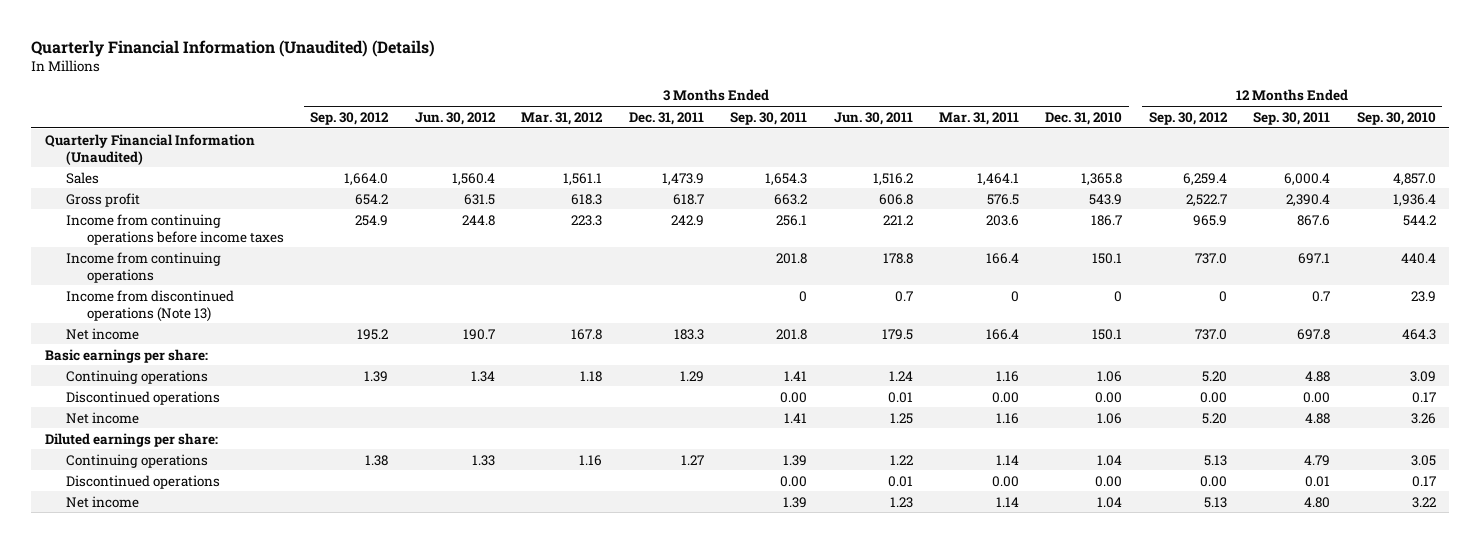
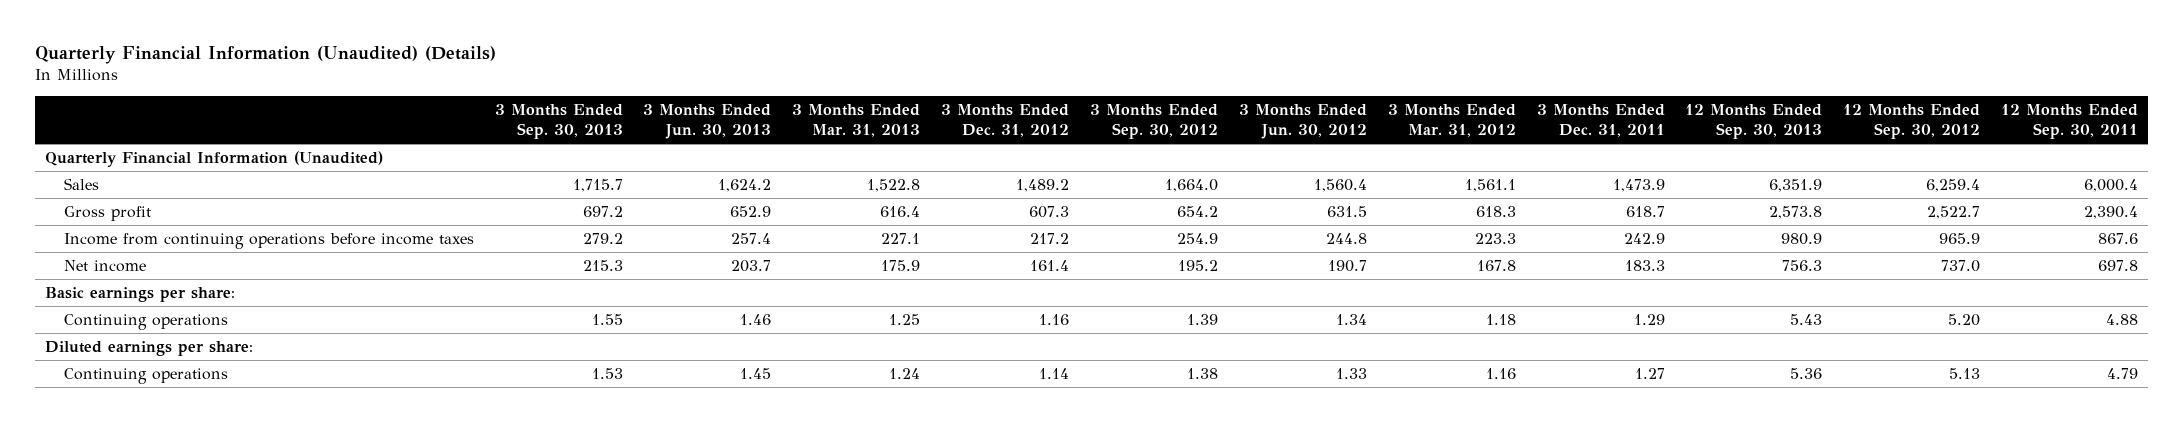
[730,111,808,125] Sep. 30, 2011 -> none
[833,111,913,125] Jun. 30, 2011 -> none
[938,111,1019,125] Mar. 31, 2011 -> none
[1045,111,1123,125] Dec. 31, 2010 -> none
[1356,111,1436,125] Sep. 30, 2010 -> none
none -> [494,103,623,140] 3 Months Ended Sep. 30, 2013
none -> [643,103,772,140] 3 Months Ended Jun. 30, 2013
none -> [792,103,921,138] 3 Months Ended Mar. 31, 2013
none -> [941,103,1070,138] 3 Months Ended Dec. 31, 2012
none -> [1685,103,1823,140] 12 Months Ended Sep. 30, 2013
[65,251,221,283] Income from continuing operations -> none
[65,289,234,322] Income from discontinued operations (Note 13) -> none
[65,390,220,405] Discontinued operations -> none
[65,411,139,424] Net income -> none
[65,474,220,489] Discontinued operations -> none
[65,495,139,508] Net income -> none

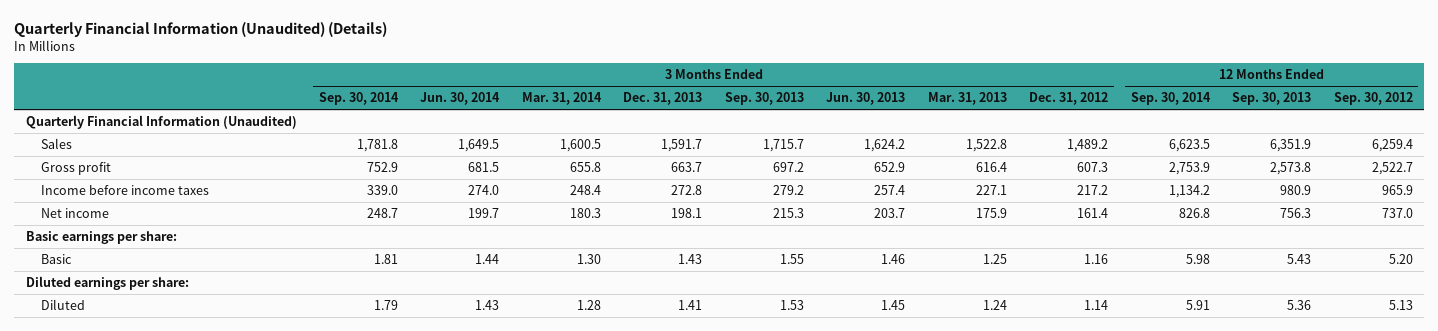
[1089,103,1218,140] 3 Months Ended Sep. 30, 2012 -> none
[1238,103,1367,140] 3 Months Ended Jun. 30, 2012 -> none
[1387,103,1516,138] 3 Months Ended Mar. 31, 2012 -> none
[1536,103,1665,138] 3 Months Ended Dec. 31, 2011 -> none
[2001,103,2139,140] 12 Months Ended Sep. 30, 2011 -> none
none -> [318,92,399,106] Sep. 30, 2014
none -> [420,92,501,106] Jun. 30, 2014
none -> [521,92,602,106] Mar. 31, 2014
none -> [623,92,703,106] Dec. 31, 2013
none -> [1130,92,1211,106] Sep. 30, 2014
[63,232,474,249] Income from continuing operations before income taxes -> [41,185,210,196] Income before income taxes
[63,313,228,330] Continuing operations -> [41,254,73,265] Basic
[63,367,228,384] Continuing operations -> [41,299,86,311] Diluted

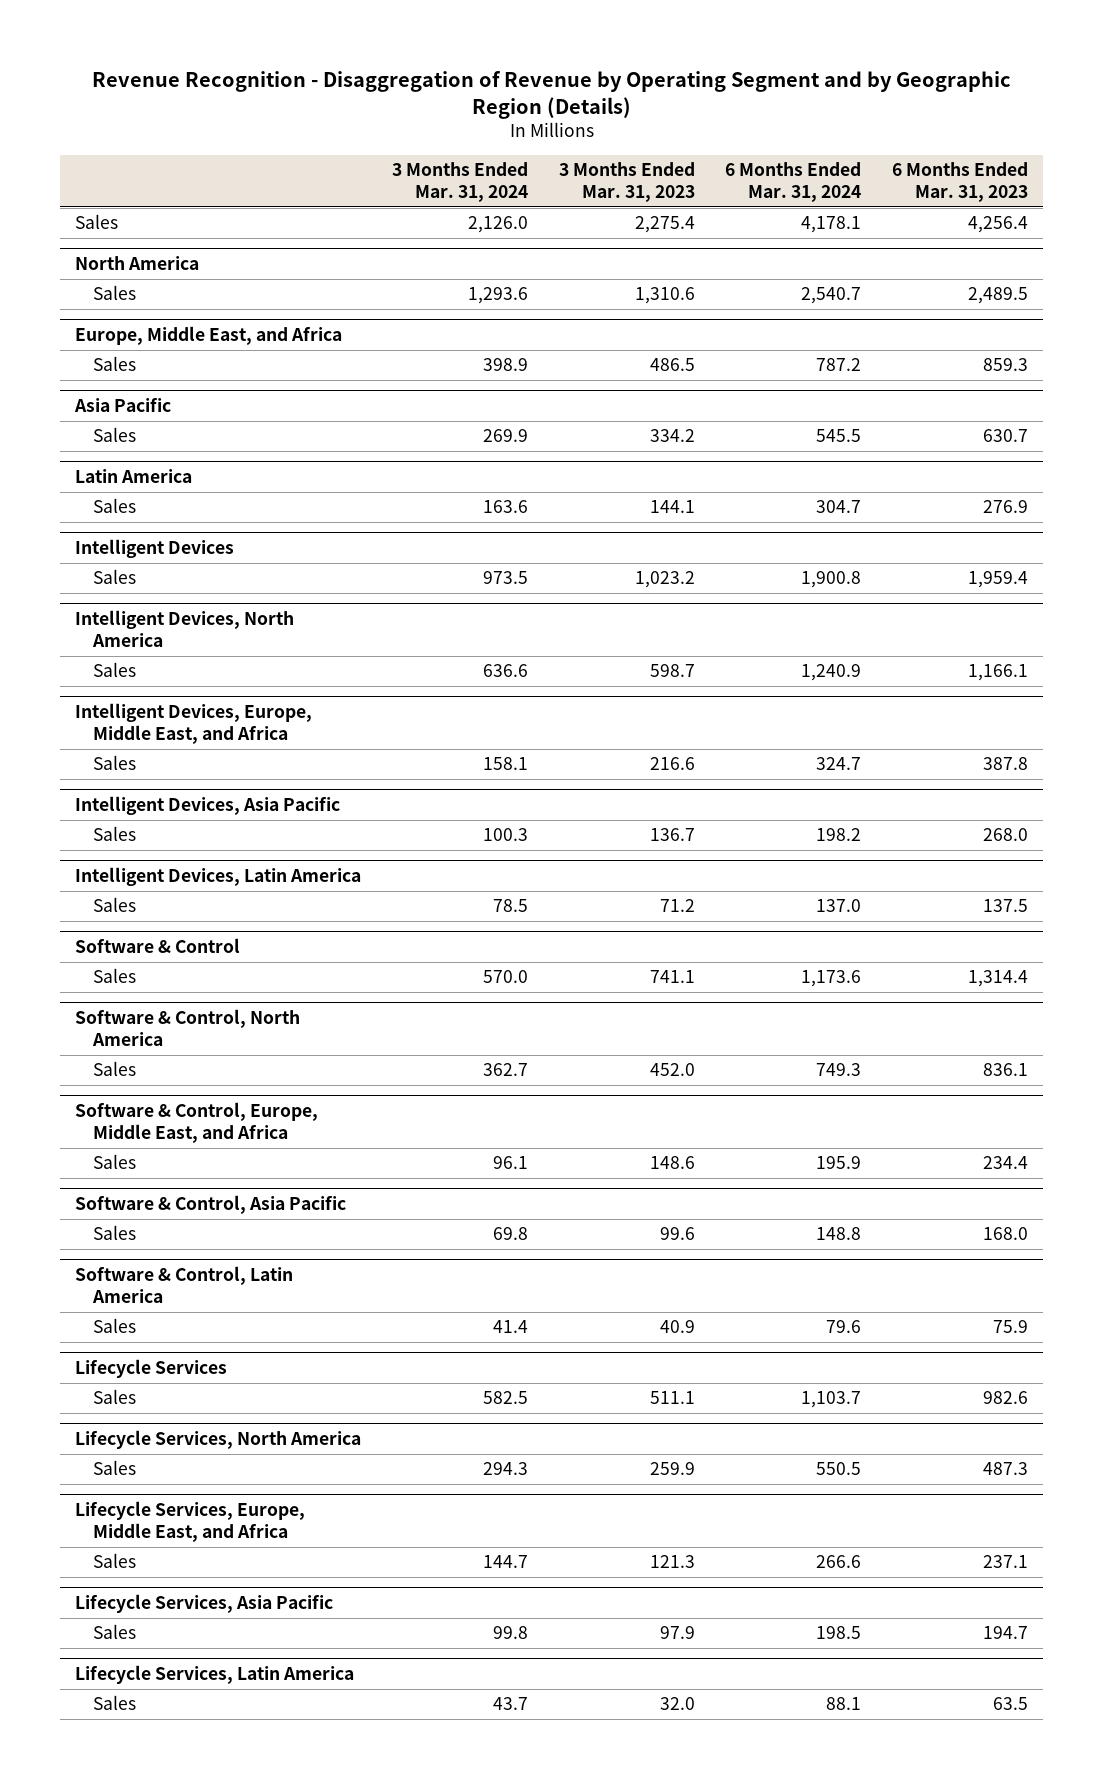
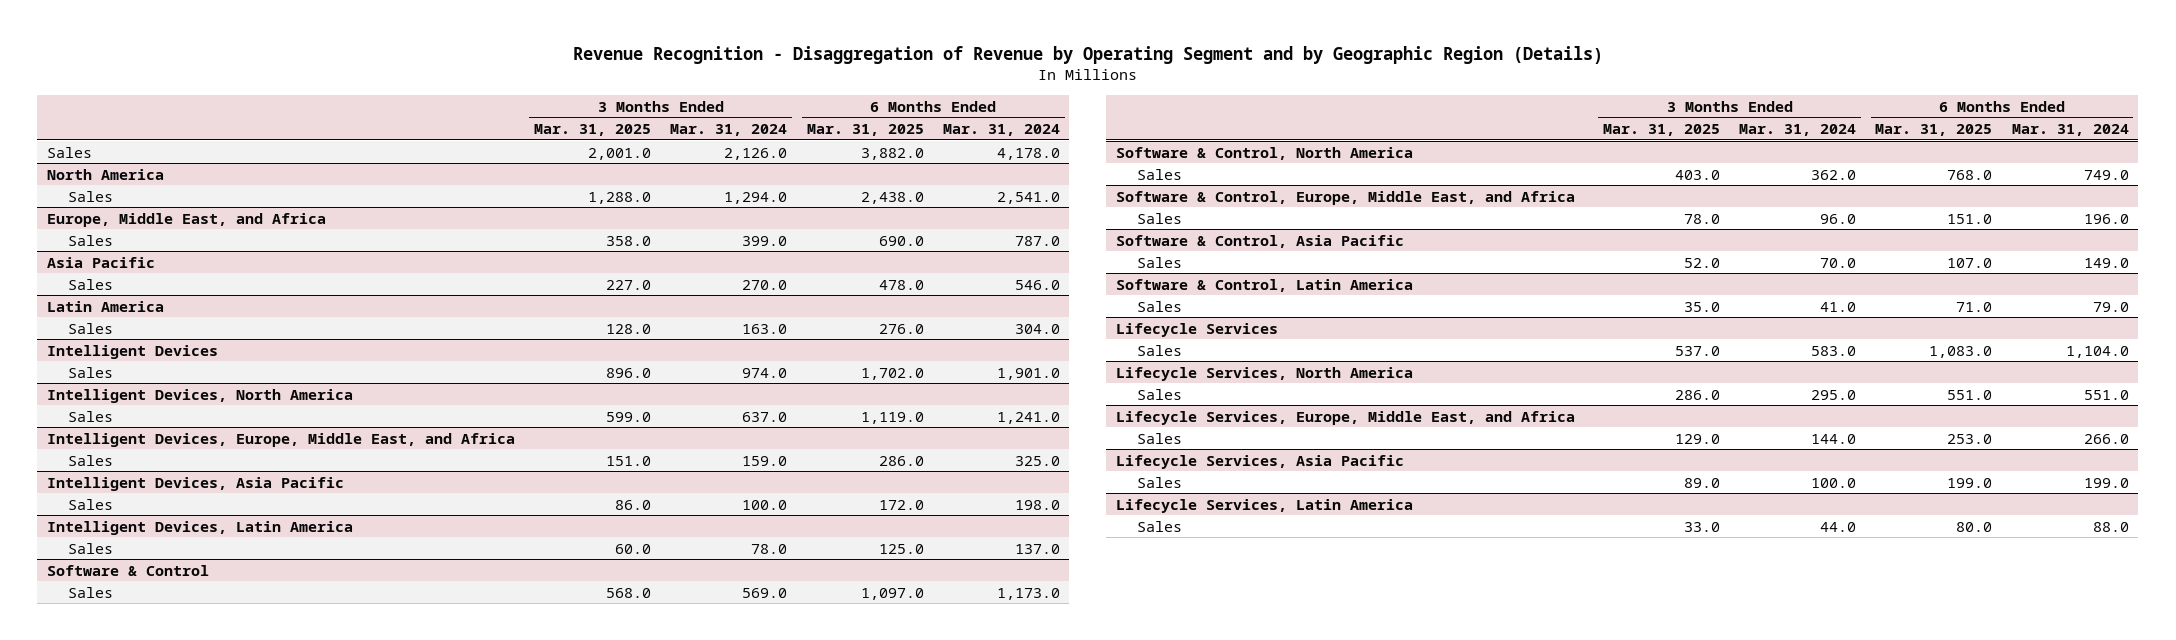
[558,162,695,202] 3 Months Ended Mar. 31, 2023 -> none
[892,162,1029,202] 6 Months Ended Mar. 31, 2023 -> none
none -> [534,124,652,137] Mar. 31, 2025
none -> [806,124,924,137] Mar. 31, 2025
[801,216,862,234] 4,178.1 -> [996,147,1060,160] 4,178.0
[468,287,529,305] 1,293.6 -> [724,191,788,204] 1,294.0
[801,287,862,305] 2,540.7 -> [996,191,1060,204] 2,541.0
[483,358,529,372] 398.9 -> [742,235,788,246] 399.0
[816,358,862,372] 787.2 -> [1014,235,1060,246] 787.0
[483,429,529,443] 269.9 -> [742,279,788,290] 270.0
[816,429,862,443] 545.5 -> [1014,279,1060,290] 546.0
[483,500,529,514] 163.6 -> [742,323,788,334] 163.0
[816,500,862,514] 304.7 -> [1014,323,1060,334] 304.0
[483,571,529,585] 973.5 -> [742,367,788,378] 974.0
[801,571,862,589] 1,900.8 -> [996,367,1060,380] 1,901.0
[483,664,529,678] 636.6 -> [742,411,788,422] 637.0
[801,664,862,682] 1,240.9 -> [996,411,1060,424] 1,241.0
[483,757,529,771] 158.1 -> [742,455,788,466] 159.0
[816,757,862,771] 324.7 -> [1014,455,1060,466] 325.0
[483,828,529,842] 100.3 -> [742,499,788,510] 100.0
[816,828,862,842] 198.2 -> [1014,499,1060,510] 198.0
[493,899,529,913] 78.5 -> [751,543,788,554] 78.0
[483,970,529,984] 570.0 -> [742,587,788,598] 569.0
[801,970,862,988] 1,173.6 -> [996,587,1060,600] 1,173.0
[483,1063,529,1077] 362.7 -> [1811,169,1857,180] 362.0
[816,1063,862,1077] 749.3 -> [2083,169,2129,180] 749.0
[493,1156,529,1170] 96.1 -> [1820,213,1857,224] 96.0
[816,1156,862,1170] 195.9 -> [2083,213,2129,224] 196.0
[493,1227,529,1241] 69.8 -> [1820,257,1857,268] 70.0
[816,1227,862,1241] 148.8 -> [2083,257,2129,268] 149.0
[493,1320,529,1334] 41.4 -> [1820,301,1857,312] 41.0
[826,1320,862,1334] 79.6 -> [2092,301,2129,312] 79.0
[483,1391,529,1405] 582.5 -> [1811,345,1857,356] 583.0
[801,1391,862,1409] 1,103.7 -> [2065,345,2129,358] 1,104.0
[483,1462,529,1476] 294.3 -> [1811,389,1857,400] 295.0
[816,1462,862,1476] 550.5 -> [2083,389,2129,400] 551.0
[483,1555,529,1569] 144.7 -> [1811,433,1857,444] 144.0
[816,1555,862,1569] 266.6 -> [2083,433,2129,444] 266.0
[493,1626,529,1640] 99.8 -> [1811,477,1857,488] 100.0
[816,1626,862,1640] 198.5 -> [2083,477,2129,488] 199.0
[493,1697,529,1711] 43.7 -> [1820,521,1857,532] 44.0
[826,1697,862,1711] 88.1 -> [2092,521,2129,532] 88.0

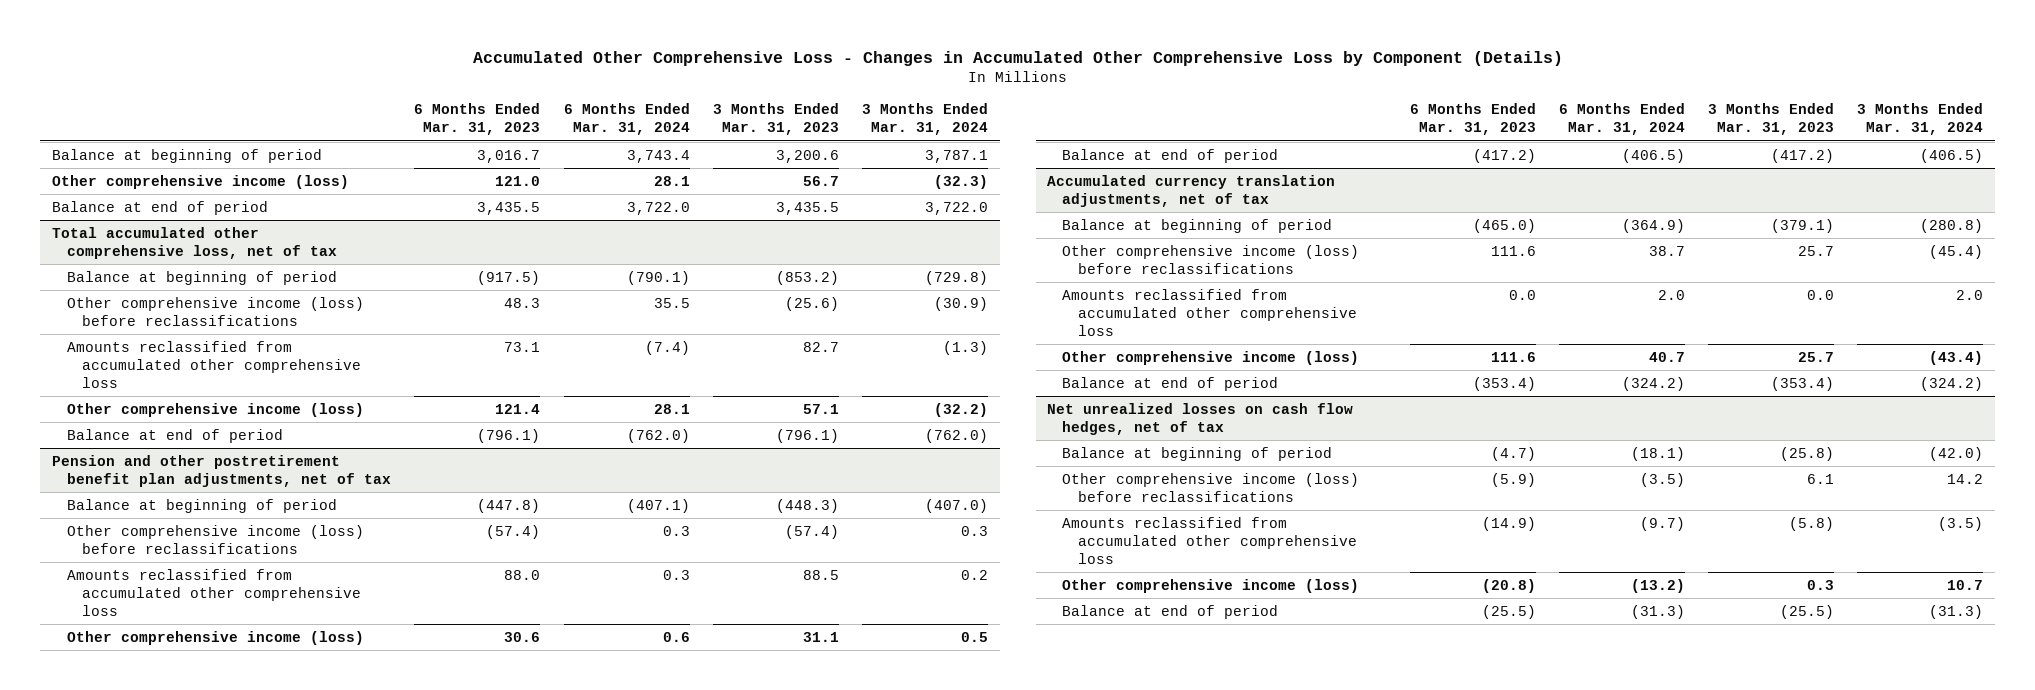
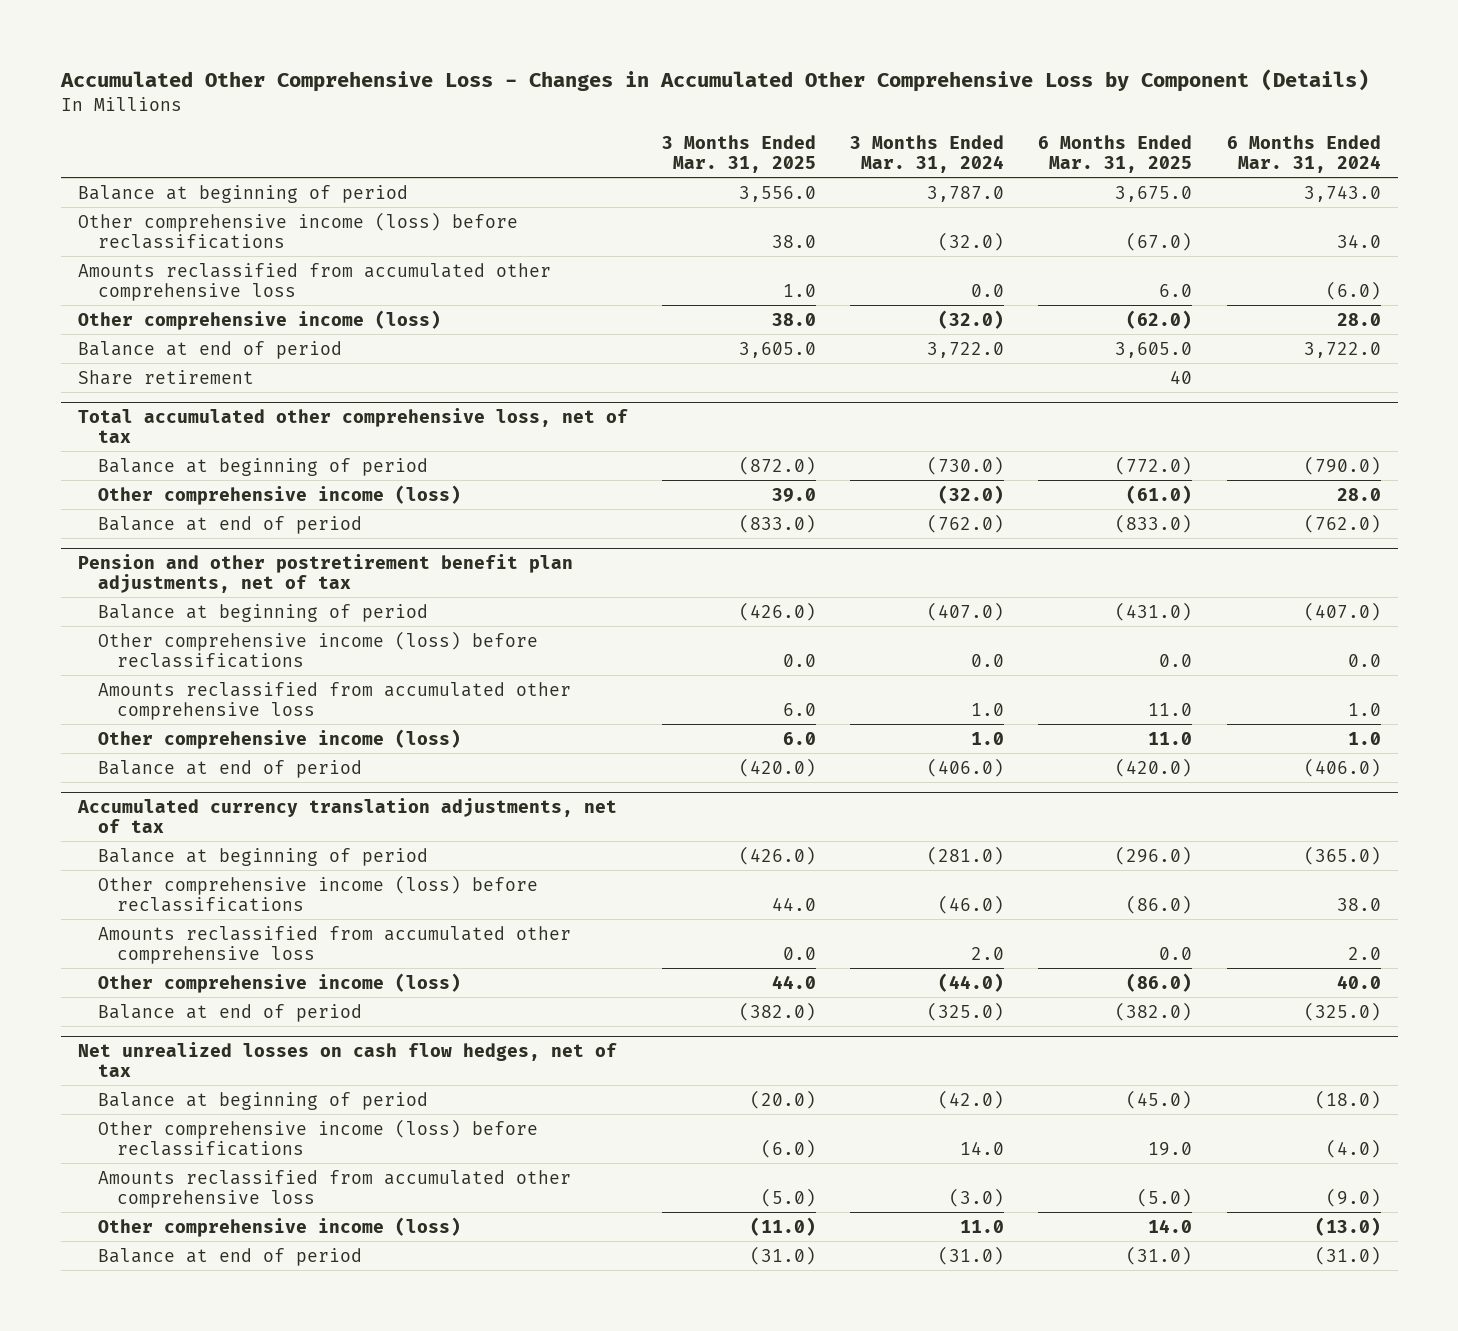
[414,103,541,136] 6 Months Ended Mar. 31, 2023 -> none
[712,103,839,136] 3 Months Ended Mar. 31, 2023 -> none
none -> [661,134,816,174] 3 Months Ended Mar. 31, 2025
none -> [1038,134,1193,174] 6 Months Ended Mar. 31, 2025
[626,149,690,163] 3,743.4 -> [1303,184,1381,202] 3,743.0
[925,149,989,163] 3,787.1 -> [927,185,1005,202] 3,787.0
none -> [77,211,518,249] Other comprehensive income (loss) before reclassifications
none -> [77,262,551,301] Amounts reclassified from accumulated other comprehensive loss
[653,175,690,186] 28.1 -> [1336,312,1381,326] 28.0
[934,174,989,189] (32.3) -> [938,309,1005,329] (32.0)
none -> [77,369,254,385] Share retirement
[67,296,365,326] Other comprehensive income (loss) before reclassifications -> none
[67,340,362,388] Amounts reclassified from accumulated other comprehensive loss -> none
[626,270,690,285] (790.1) -> [1303,455,1381,475] (790.0)
[925,270,989,285] (729.8) -> [927,455,1005,475] (730.0)
[653,403,690,414] 28.1 -> [1336,487,1381,501] 28.0
[934,402,989,417] (32.2) -> [938,484,1005,504] (32.0)
[626,498,690,513] (407.1) -> [1303,601,1381,621] (407.0)
[662,525,690,536] 0.3 -> [1347,653,1381,667] 0.0
[961,525,989,536] 0.3 -> [971,653,1005,667] 0.0
[662,569,690,580] 0.3 -> [1347,702,1381,716] 1.0
[961,569,989,580] 0.2 -> [971,702,1005,716] 1.0
[662,631,690,642] 0.6 -> [1347,731,1381,745] 1.0
[961,631,989,642] 0.5 -> [971,731,1005,745] 1.0
[1621,148,1685,163] (406.5) -> [1303,757,1381,777] (406.0)
[1920,148,1984,163] (406.5) -> [927,757,1005,777] (406.0)
[1621,218,1685,233] (364.9) -> [1303,845,1381,865] (365.0)
[1920,218,1984,233] (280.8) -> [927,845,1005,865] (281.0)
[1648,245,1685,256] 38.7 -> [1336,897,1381,911] 38.0
[1929,244,1984,259] (45.4) -> [938,894,1005,914] (46.0)
[1648,351,1685,362] 40.7 -> [1336,974,1381,989] 40.0
[1929,350,1984,365] (43.4) -> [938,972,1005,992] (44.0)
[1621,376,1685,391] (324.2) -> [1303,1001,1381,1021] (325.0)
[1920,376,1984,391] (324.2) -> [927,1001,1005,1021] (325.0)
[1630,446,1685,461] (18.1) -> [1314,1089,1381,1109] (18.0)
[1639,472,1685,487] (3.5) -> [1325,1138,1381,1158] (4.0)
[1947,473,1984,484] 14.2 -> [960,1140,1005,1155] 14.0
[1639,516,1685,531] (9.7) -> [1325,1187,1381,1207] (9.0)
[1938,516,1984,531] (3.5) -> [949,1187,1005,1207] (3.0)
[1630,578,1685,593] (13.2) -> [1314,1216,1381,1236] (13.0)
[1947,579,1984,590] 10.7 -> [960,1219,1005,1233] 11.0
[1630,604,1685,619] (31.3) -> [1314,1245,1381,1265] (31.0)
[1929,604,1984,619] (31.3) -> [938,1245,1005,1265] (31.0)

